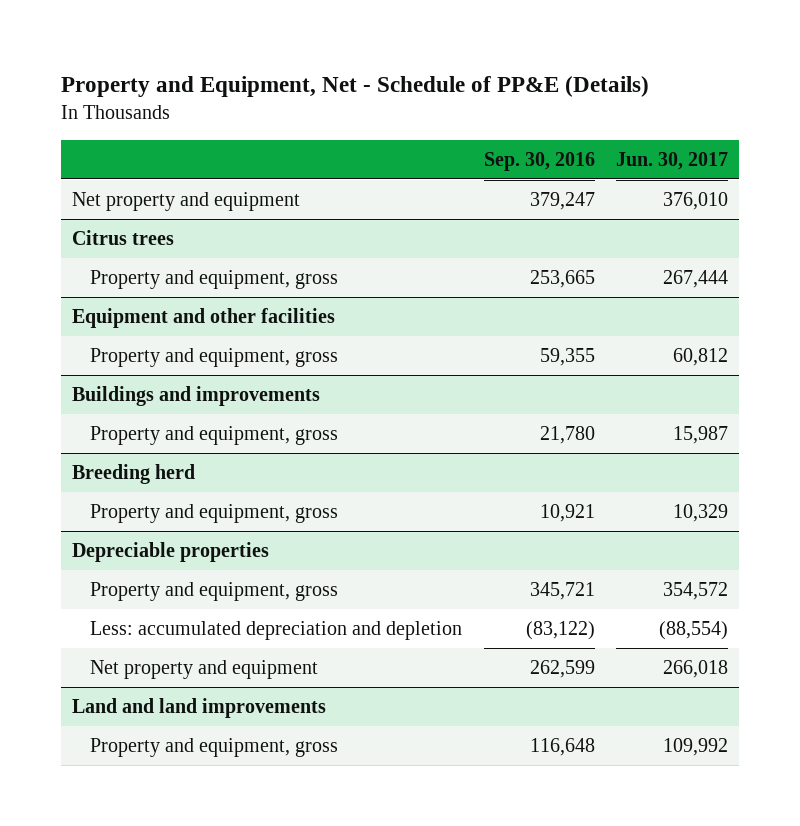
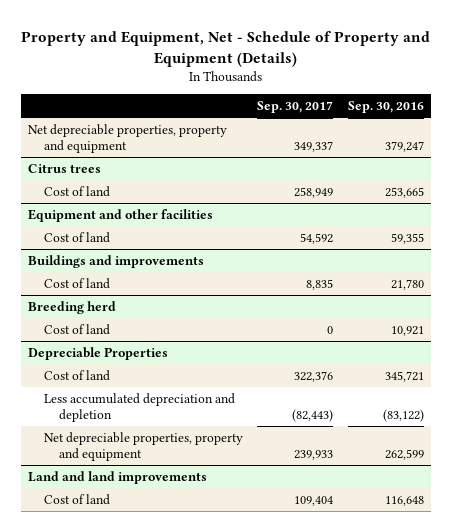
[61,76,650,98] Property and Equipment, Net - Schedule of PP&E (Details) -> [21,30,431,67] Property and Equipment, Net - Schedule of Property and Equipment (Details)
[616,151,729,170] Jun. 30, 2017 -> none
none -> [257,101,334,114] Sep. 30, 2017
[72,192,301,212] Net property and equipment -> [28,123,228,153] Net depreciable properties, property and equipment
[89,270,338,290] Property and equipment, gross -> [43,185,110,197] Cost of land
[89,348,338,368] Property and equipment, gross -> [43,231,110,243] Cost of land
[89,426,338,446] Property and equipment, gross -> [43,277,110,289] Cost of land
[89,504,338,524] Property and equipment, gross -> [43,323,110,335] Cost of land
[72,542,270,563] Depreciable properties -> [28,346,169,360] Depreciable Properties
[89,582,338,602] Property and equipment, gross -> [43,369,110,381] Cost of land
[89,621,462,641] Less: accumulated depreciation and depletion -> [43,392,235,422] Less accumulated depreciation and depletion
[89,660,318,680] Net property and equipment -> [43,431,243,461] Net depreciable properties, property and equipment
[89,738,338,758] Property and equipment, gross -> [43,493,110,505] Cost of land

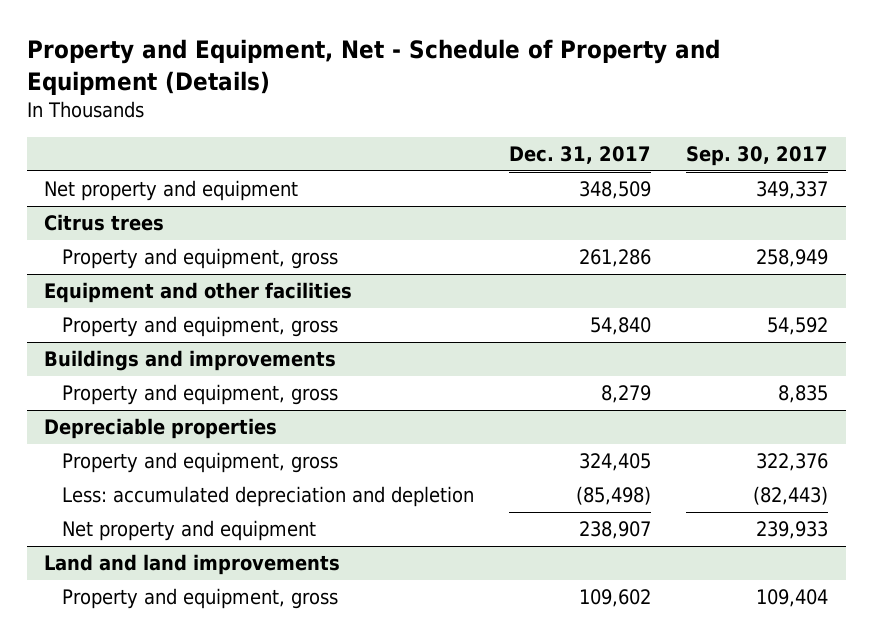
[347,101,424,114] Sep. 30, 2016 -> none
none -> [509,146,652,165] Dec. 31, 2017
[28,123,228,153] Net depreciable properties, property and equipment -> [44,180,299,202] Net property and equipment
[43,185,110,197] Cost of land -> [62,248,339,270] Property and equipment, gross
[43,231,110,243] Cost of land -> [62,316,339,338] Property and equipment, gross
[28,300,117,314] Breeding herd -> none
[43,323,110,335] Cost of land -> none
[43,277,110,289] Cost of land -> [62,384,339,406] Property and equipment, gross
[28,346,169,360] Depreciable Properties -> [44,418,278,440] Depreciable properties
[43,369,110,381] Cost of land -> [62,452,339,474] Property and equipment, gross
[43,392,235,422] Less accumulated depreciation and depletion -> [62,486,475,508] Less: accumulated depreciation and depletion
[43,431,243,461] Net depreciable properties, property and equipment -> [62,520,317,542] Net property and equipment
[43,493,110,505] Cost of land -> [62,588,339,610] Property and equipment, gross

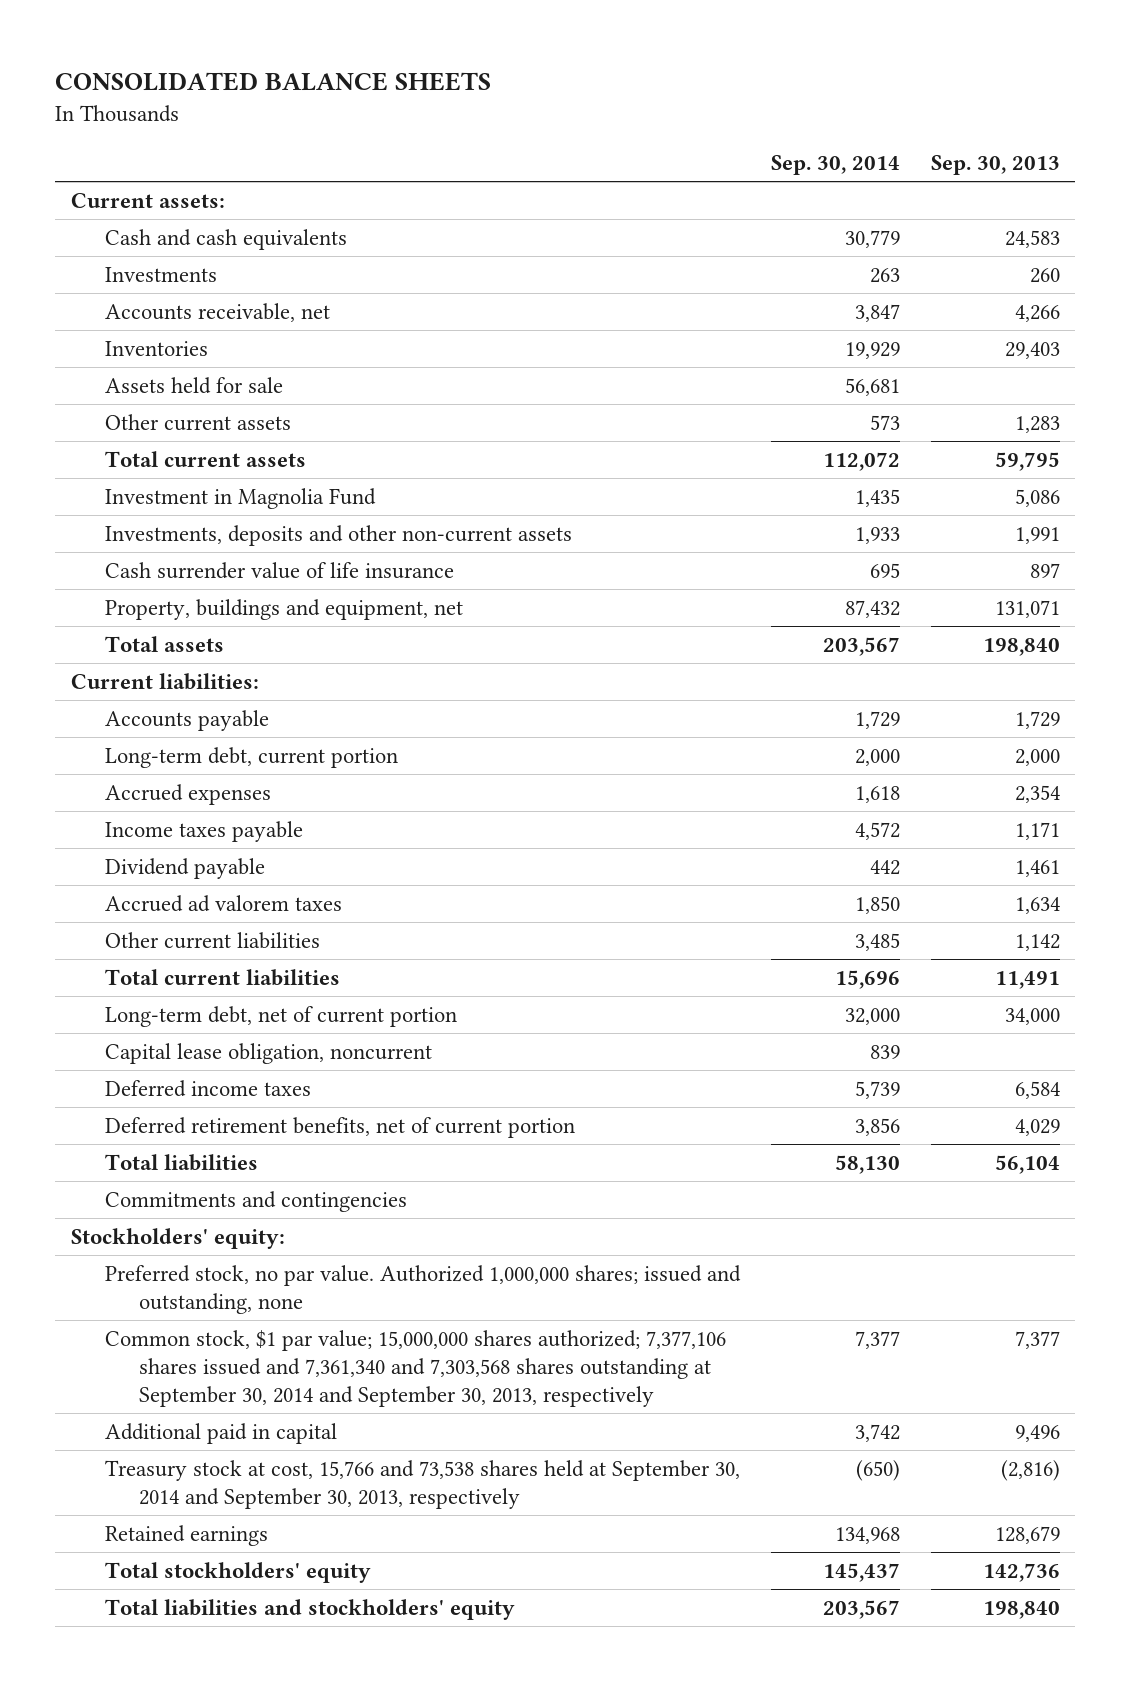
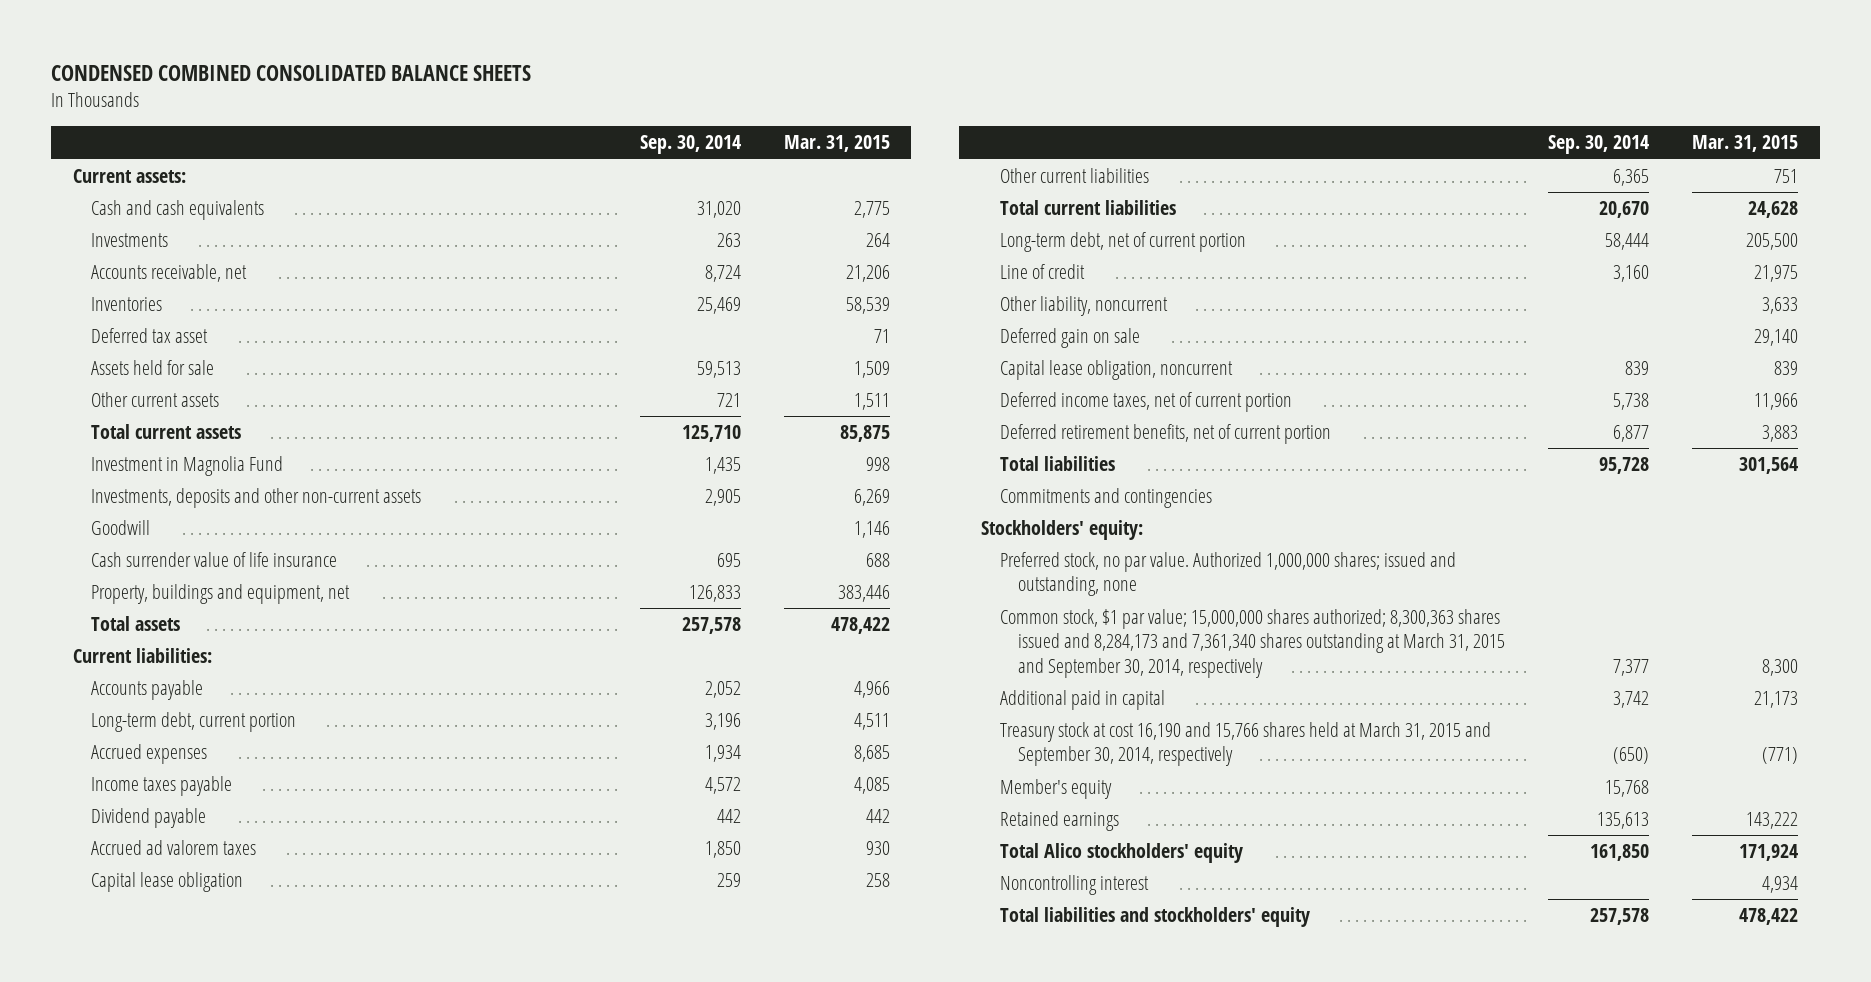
[55,72,492,92] CONSOLIDATED BALANCE SHEETS -> [51,64,532,81] CONDENSED COMBINED CONSOLIDATED BALANCE SHEETS
[930,154,1060,175] Sep. 30, 2013 -> none
none -> [783,135,890,153] Mar. 31, 2015
[844,230,900,249] 30,779 -> [696,201,741,219] 31,020
[854,304,900,323] 3,847 -> [704,265,741,283] 8,724
[844,342,900,360] 19,929 -> [696,297,741,315] 25,469
none -> [91,328,209,344] Deferred tax asset
[844,378,900,397] 56,681 -> [696,361,741,379] 59,513
[869,415,900,431] 573 -> [716,393,741,408] 721
[822,452,900,472] 112,072 -> [681,425,741,443] 125,710
[854,527,900,545] 1,933 -> [704,489,741,507] 2,905
none -> [91,520,151,536] Goodwill
[844,600,900,619] 87,432 -> [688,585,741,603] 126,833
[822,637,900,657] 203,567 -> [681,617,741,635] 257,578
[854,711,900,730] 1,729 -> [704,681,741,699] 2,052
[854,749,900,767] 2,000 -> [704,713,741,731] 3,196
[854,786,900,804] 1,618 -> [704,745,741,763] 1,934
none -> [91,872,244,893] Capital lease obligation
[854,933,900,952] 3,485 -> [1613,169,1650,187] 6,365
[834,970,900,990] 15,696 -> [1599,201,1650,219] 20,670
[844,1008,900,1026] 32,000 -> [1605,233,1650,251] 58,444
none -> [999,264,1085,280] Line of credit
none -> [999,296,1168,317] Other liability, noncurrent
none -> [999,328,1140,349] Deferred gain on sale
[104,1080,311,1098] Deferred income taxes -> [999,392,1292,413] Deferred income taxes, net of current portion
[854,1081,900,1100] 5,739 -> [1613,393,1650,411] 5,738
[854,1118,900,1137] 3,856 -> [1613,425,1650,443] 6,877
[834,1155,900,1175] 58,130 -> [1599,457,1650,475] 95,728
[104,1330,726,1407] Common stock, $1 par value; 15,000,000 shares authorized; 7,377,106 shares issued and 7,361,340 and 7,303,568 shares outstanding at September 30, 2014 and September 30, 2013, respectively -> [999,609,1506,678] Common stock, $1 par value; 15,000,000 shares authorized; 8,300,363 shares issued and 8,284,173 and 7,361,340 shares outstanding at March 31, 2015 and September 30, 2014, respectively
[104,1460,740,1509] Treasury stock at cost, 15,766 and 73,538 shares held at September 30, 2014 and September 30, 2013, respectively -> [999,722,1491,767] Treasury stock at cost 16,190 and 15,766 shares held at March 31, 2015 and September 30, 2014, respectively
none -> [999,779,1112,800] Member's equity
[834,1527,900,1545] 134,968 -> [1597,812,1650,830] 135,613
[104,1562,371,1584] Total stockholders' equity -> [999,843,1243,864] Total Alico stockholders' equity
[822,1563,900,1583] 145,437 -> [1590,844,1650,862] 161,850
none -> [999,875,1149,896] Noncontrolling interest
[822,1600,900,1620] 203,567 -> [1590,908,1650,926] 257,578

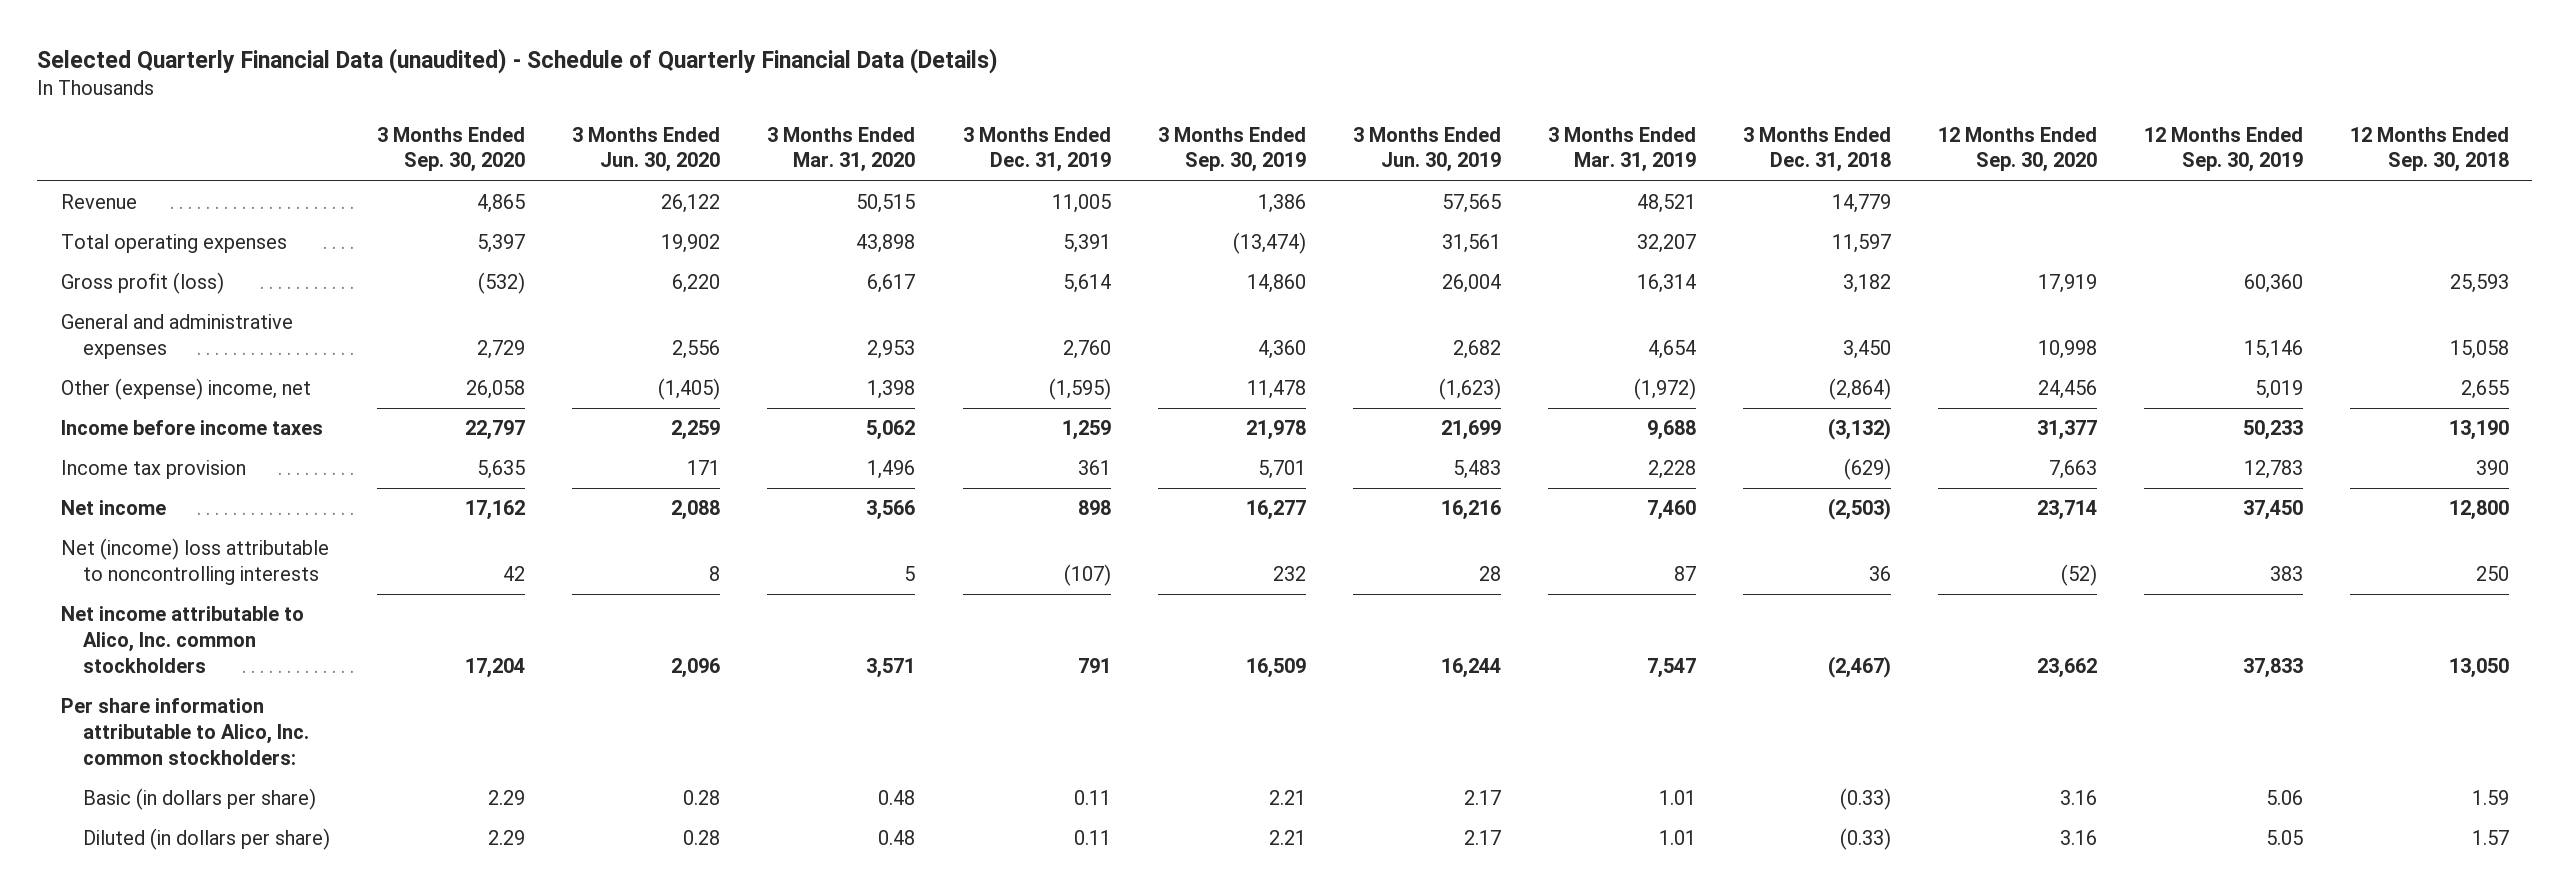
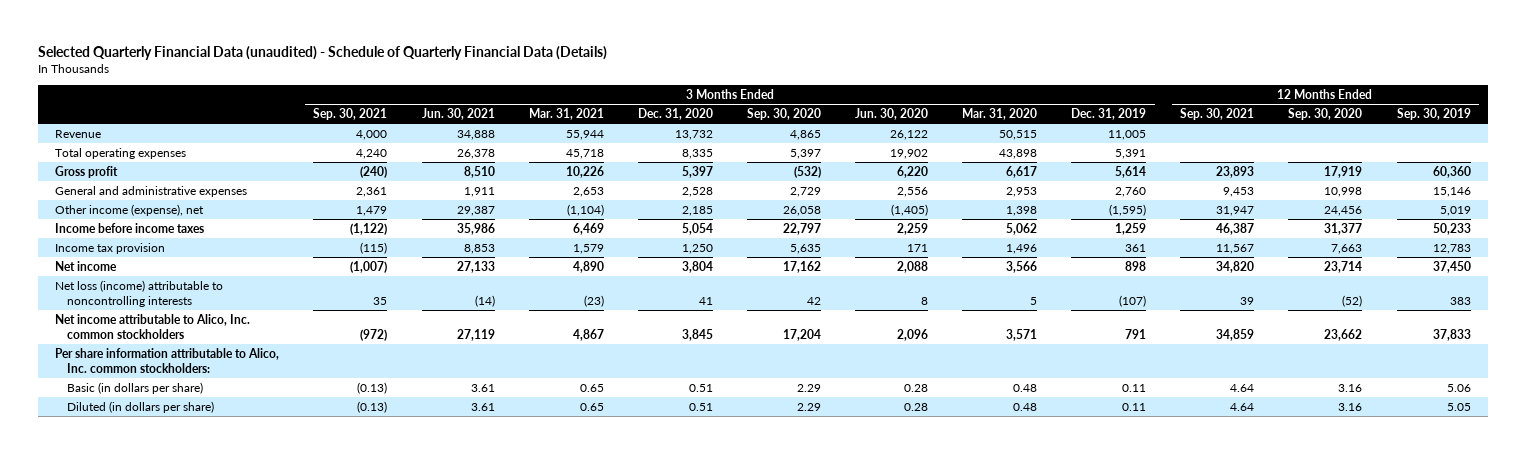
[1157,126,1306,173] 3 Months Ended Sep. 30, 2019 -> none
[1352,126,1501,173] 3 Months Ended Jun. 30, 2019 -> none
[1547,126,1696,173] 3 Months Ended Mar. 31, 2019 -> none
[1742,126,1891,173] 3 Months Ended Dec. 31, 2018 -> none
[2349,126,2509,173] 12 Months Ended Sep. 30, 2018 -> none
none -> [313,108,388,121] Sep. 30, 2021
none -> [421,108,495,121] Jun. 30, 2021
none -> [528,108,604,121] Mar. 31, 2021
none -> [637,108,713,121] Dec. 31, 2020
none -> [1180,108,1255,121] Sep. 30, 2021
[60,272,224,295] Gross profit (loss) -> [55,165,119,178] Gross profit
[60,378,311,401] Other (expense) income, net -> [55,203,205,216] Other income (expense), net
[60,538,329,586] Net (income) loss attributable to noncontrolling interests -> [55,279,224,307] Net loss (income) attributable to noncontrolling interests

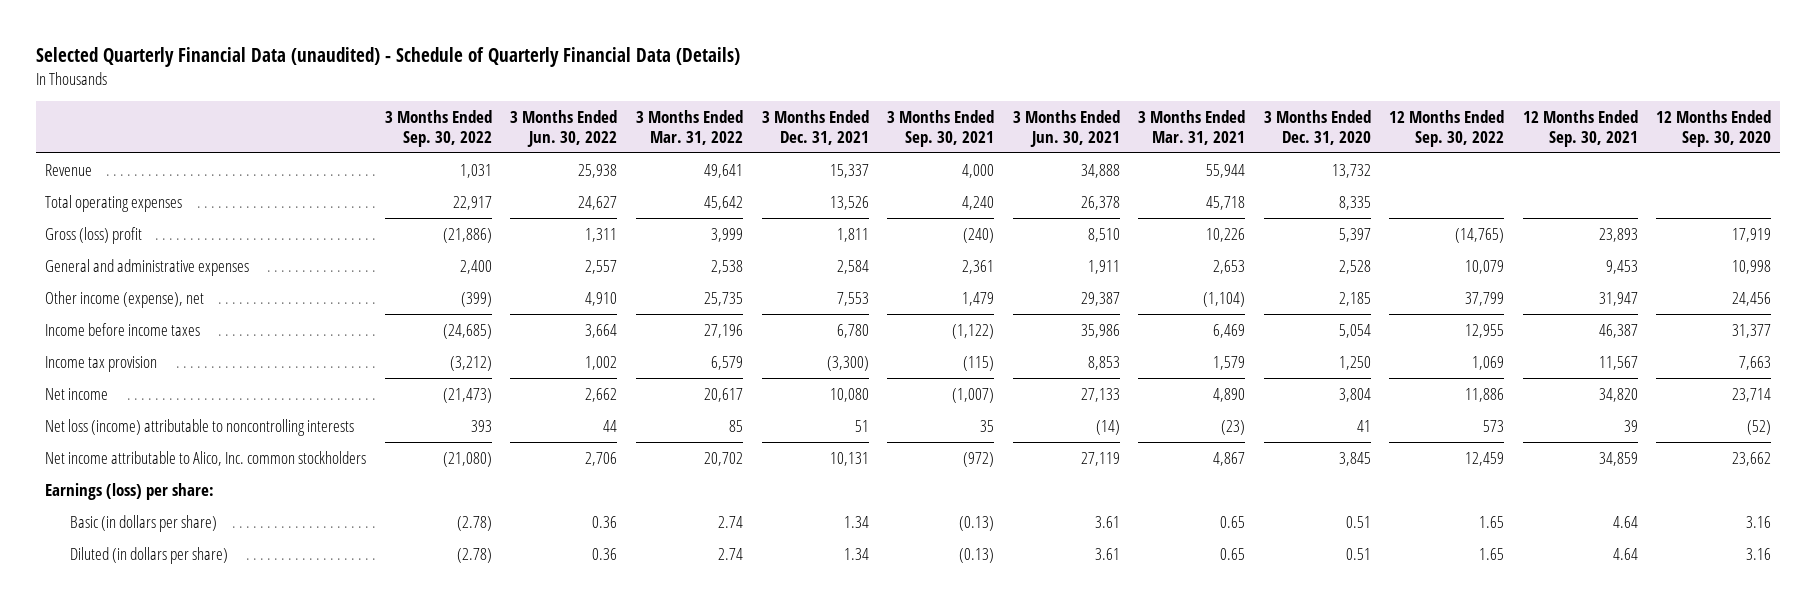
[746,108,821,121] Sep. 30, 2020 -> none
[855,108,929,121] Jun. 30, 2020 -> none
[962,108,1038,121] Mar. 31, 2020 -> none
[1071,108,1147,121] Dec. 31, 2019 -> none
[1396,108,1471,121] Sep. 30, 2019 -> none
none -> [384,110,492,147] 3 Months Ended Sep. 30, 2022
none -> [510,110,618,147] 3 Months Ended Jun. 30, 2022
none -> [635,110,743,145] 3 Months Ended Mar. 31, 2022
none -> [761,110,869,145] 3 Months Ended Dec. 31, 2021
none -> [1389,110,1505,147] 12 Months Ended Sep. 30, 2022
[55,165,119,178] Gross profit -> [45,227,143,245] Gross (loss) profit
[55,347,280,373] Per share information attributable to Alico, Inc. common stockholders: -> none
none -> [45,483,215,501] Earnings (loss) per share:

